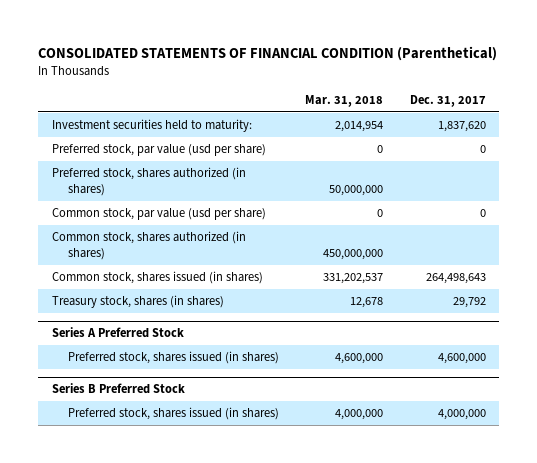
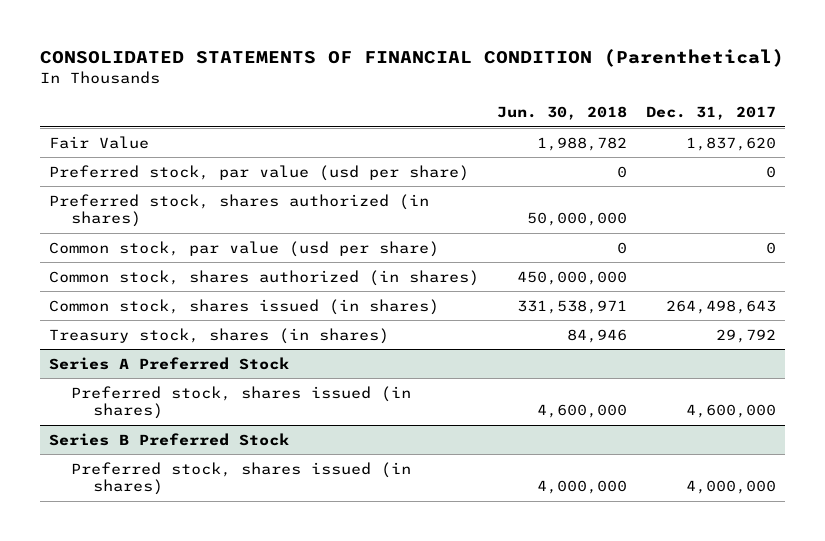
[305,95,384,108] Mar. 31, 2018 -> none
none -> [497,106,628,121] Jun. 30, 2018
[51,119,252,133] Investment securities held to maturity: -> [49,135,150,149] Fair Value

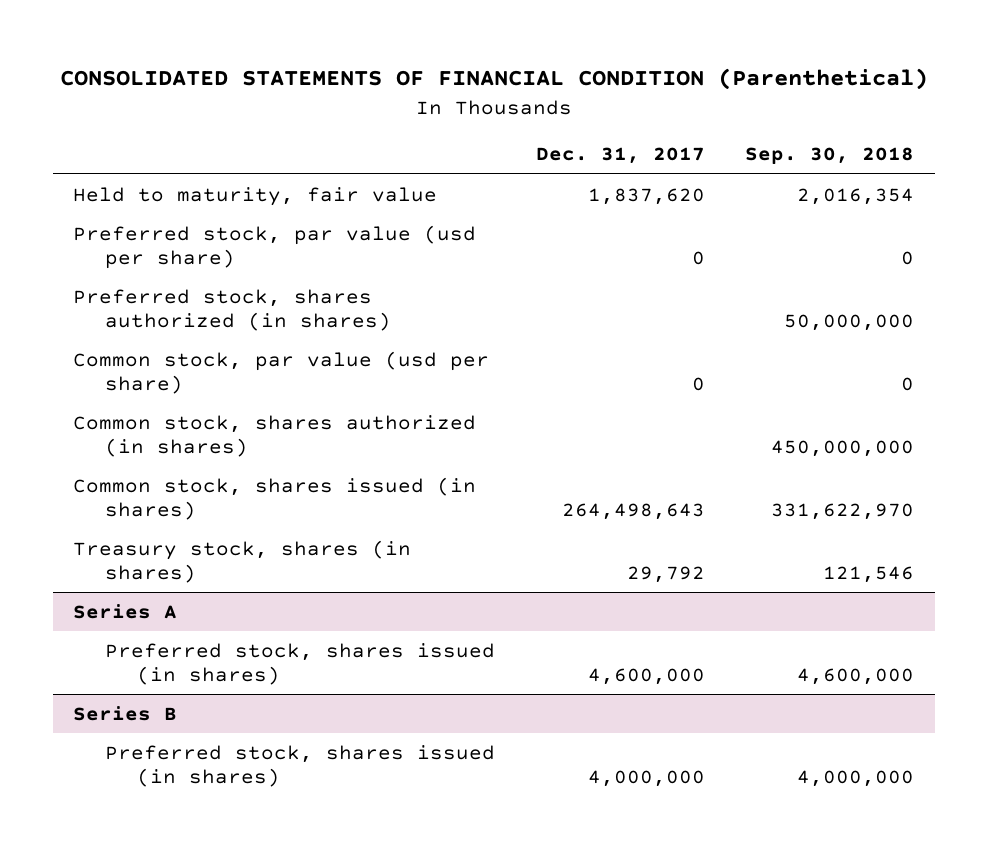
[497,106,628,121] Jun. 30, 2018 -> none
none -> [745,147,915,165] Sep. 30, 2018
[49,135,150,149] Fair Value -> [73,186,438,206] Held to maturity, fair value
[49,356,290,370] Series A Preferred Stock -> [73,603,178,619] Series A
[49,432,290,446] Series B Preferred Stock -> [73,705,178,721] Series B

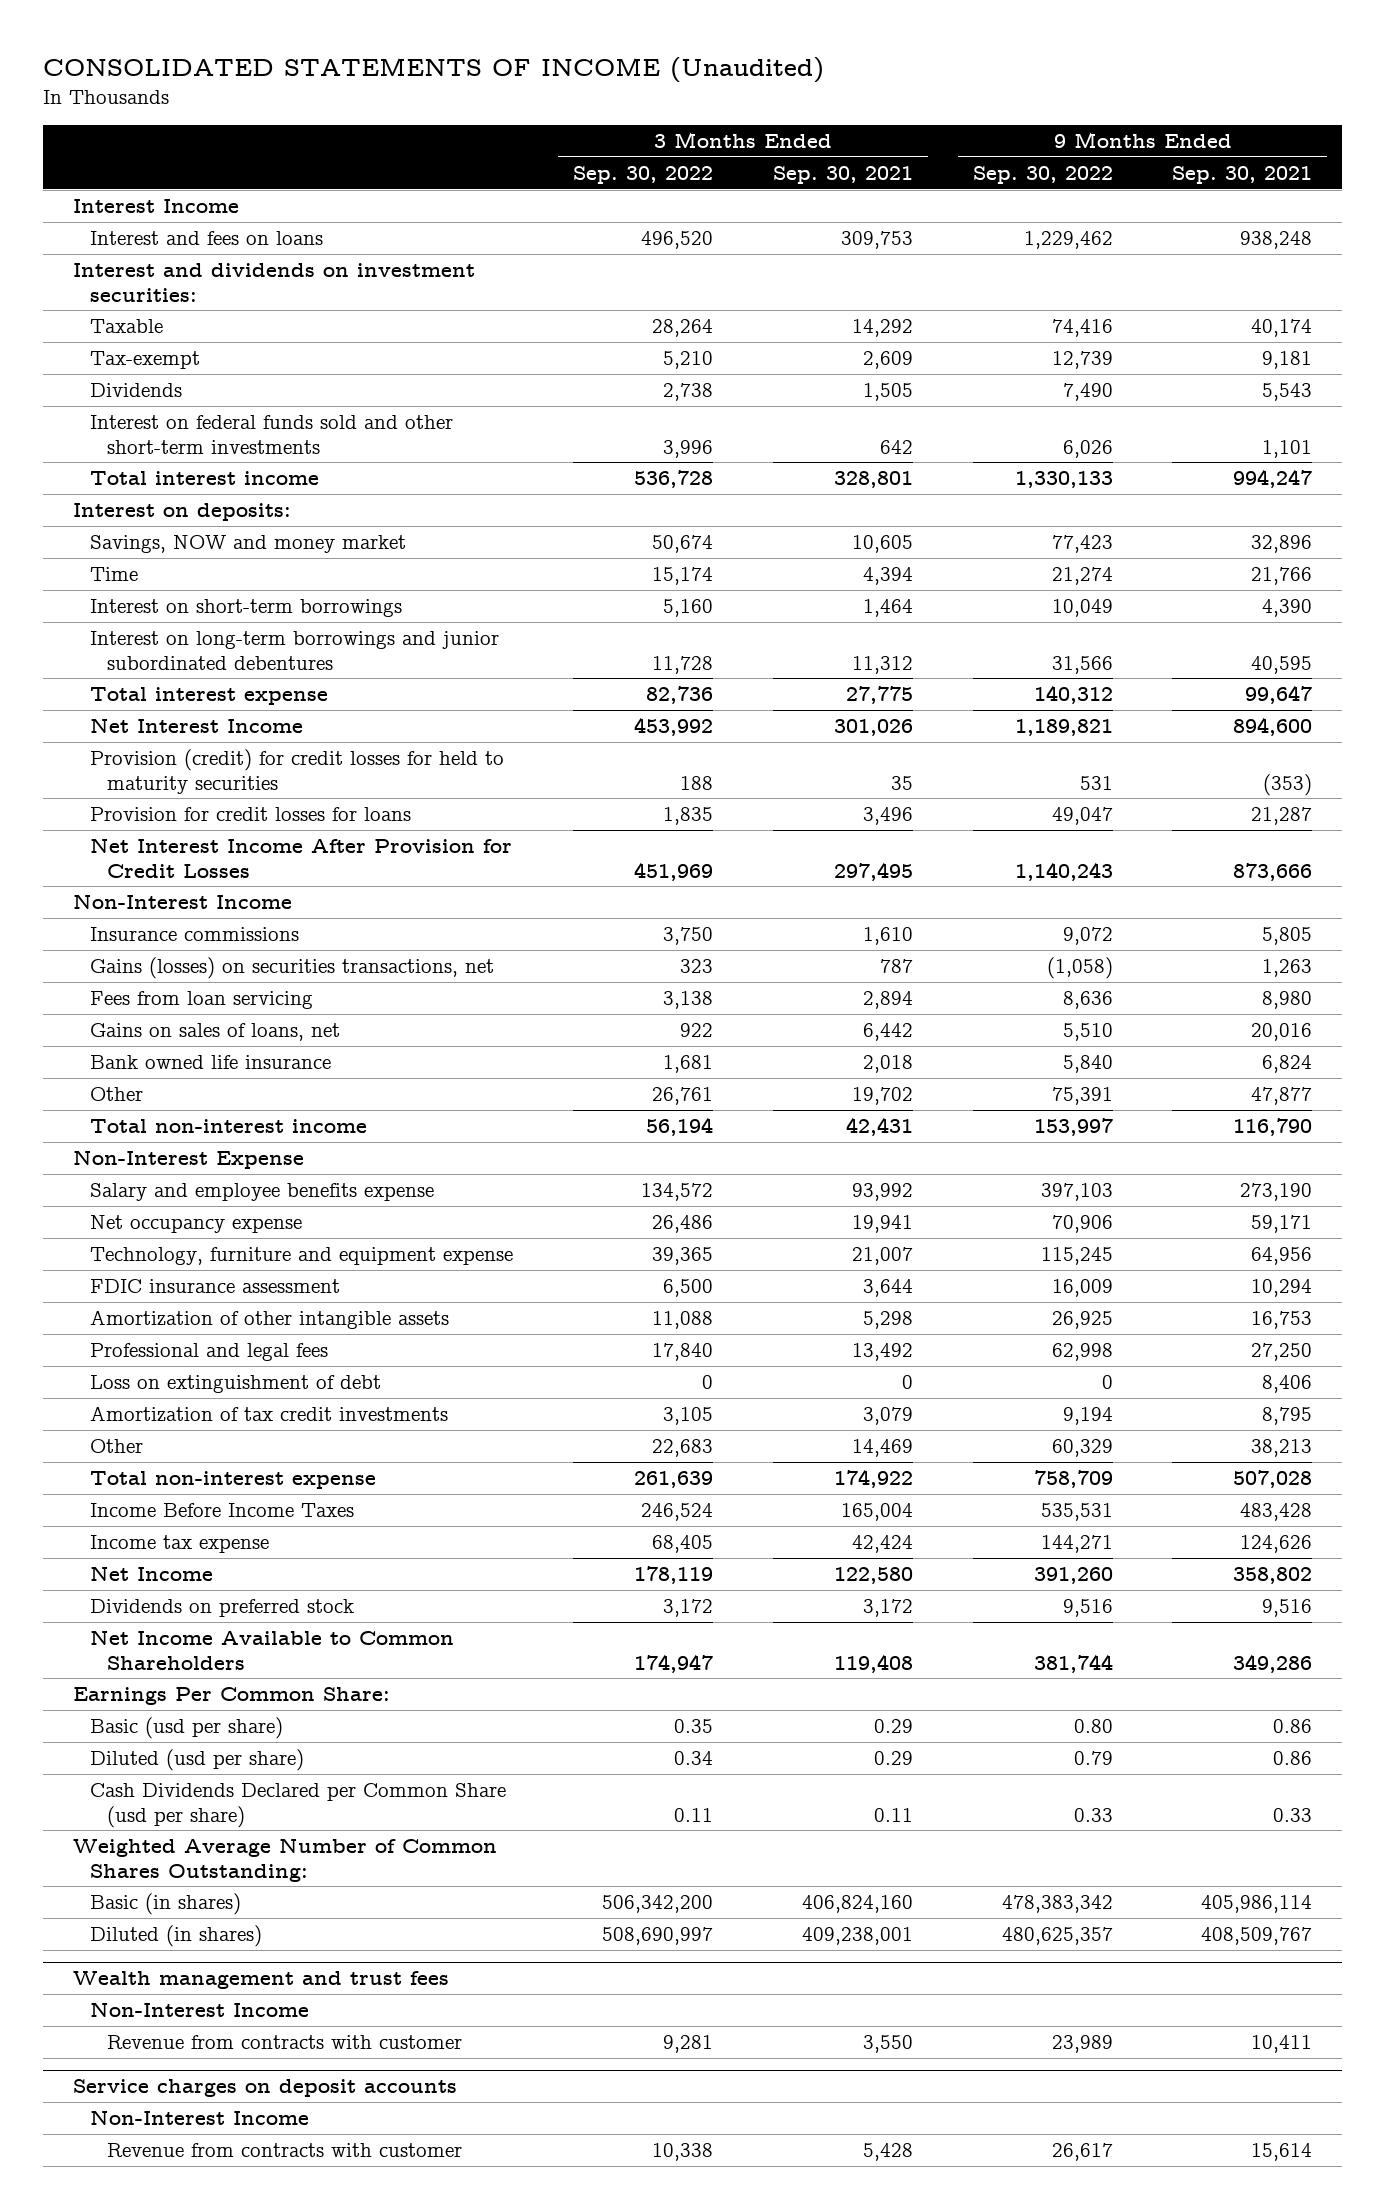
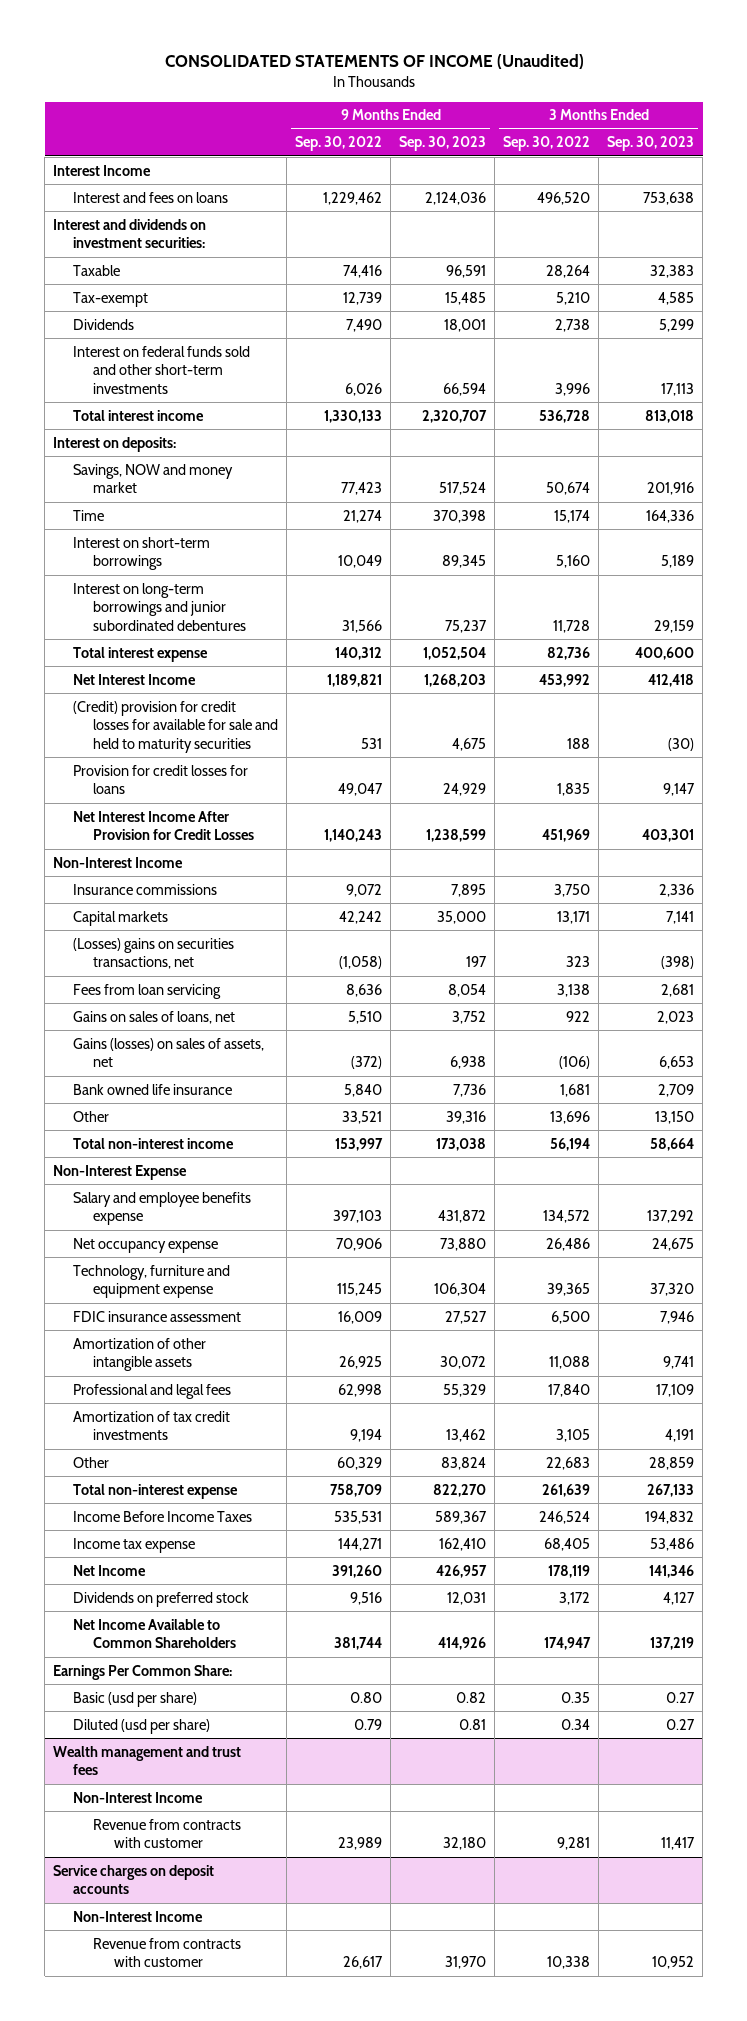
[772,166,913,185] Sep. 30, 2021 -> none
[1172,166,1313,185] Sep. 30, 2021 -> none
none -> [399,136,487,152] Sep. 30, 2023
none -> [607,136,695,152] Sep. 30, 2023
[89,749,504,794] Provision (credit) for credit losses for held to maturity securities -> [73,700,279,753] (Credit) provision for credit losses for available for sale and held to maturity securities
none -> [73,910,169,926] Capital markets
[89,957,494,980] Gains (losses) on securities transactions, net -> [73,937,235,970] (Losses) gains on securities transactions, net
none -> [73,1037,265,1068] Gains (losses) on sales of assets, net
[651,1087,713,1106] 26,761 -> [550,1110,591,1124] 13,696
[1051,1087,1113,1106] 75,391 -> [342,1110,383,1124] 33,521
[89,1375,381,1394] Loss on extinguishment of debt -> none
[89,1783,506,1828] Cash Dividends Declared per Common Share (usd per share) -> none
[72,1838,497,1882] Weighted Average Number of Common Shares Outstanding: -> none
[89,1893,241,1916] Basic (in shares) -> none
[89,1925,262,1948] Diluted (in shares) -> none

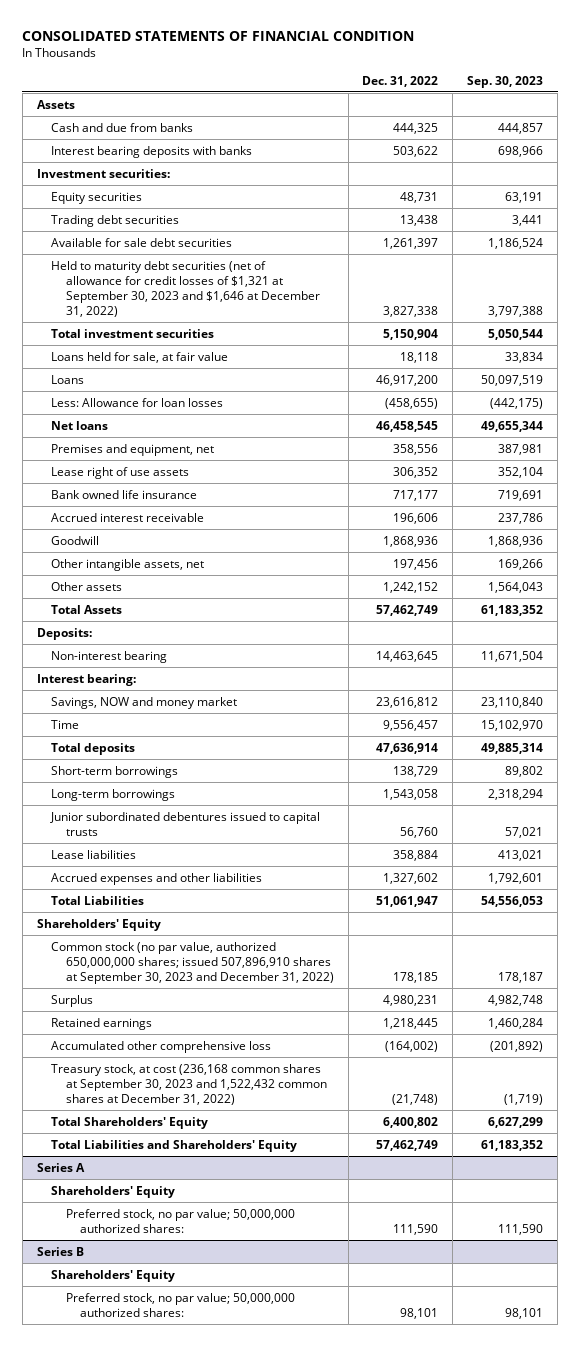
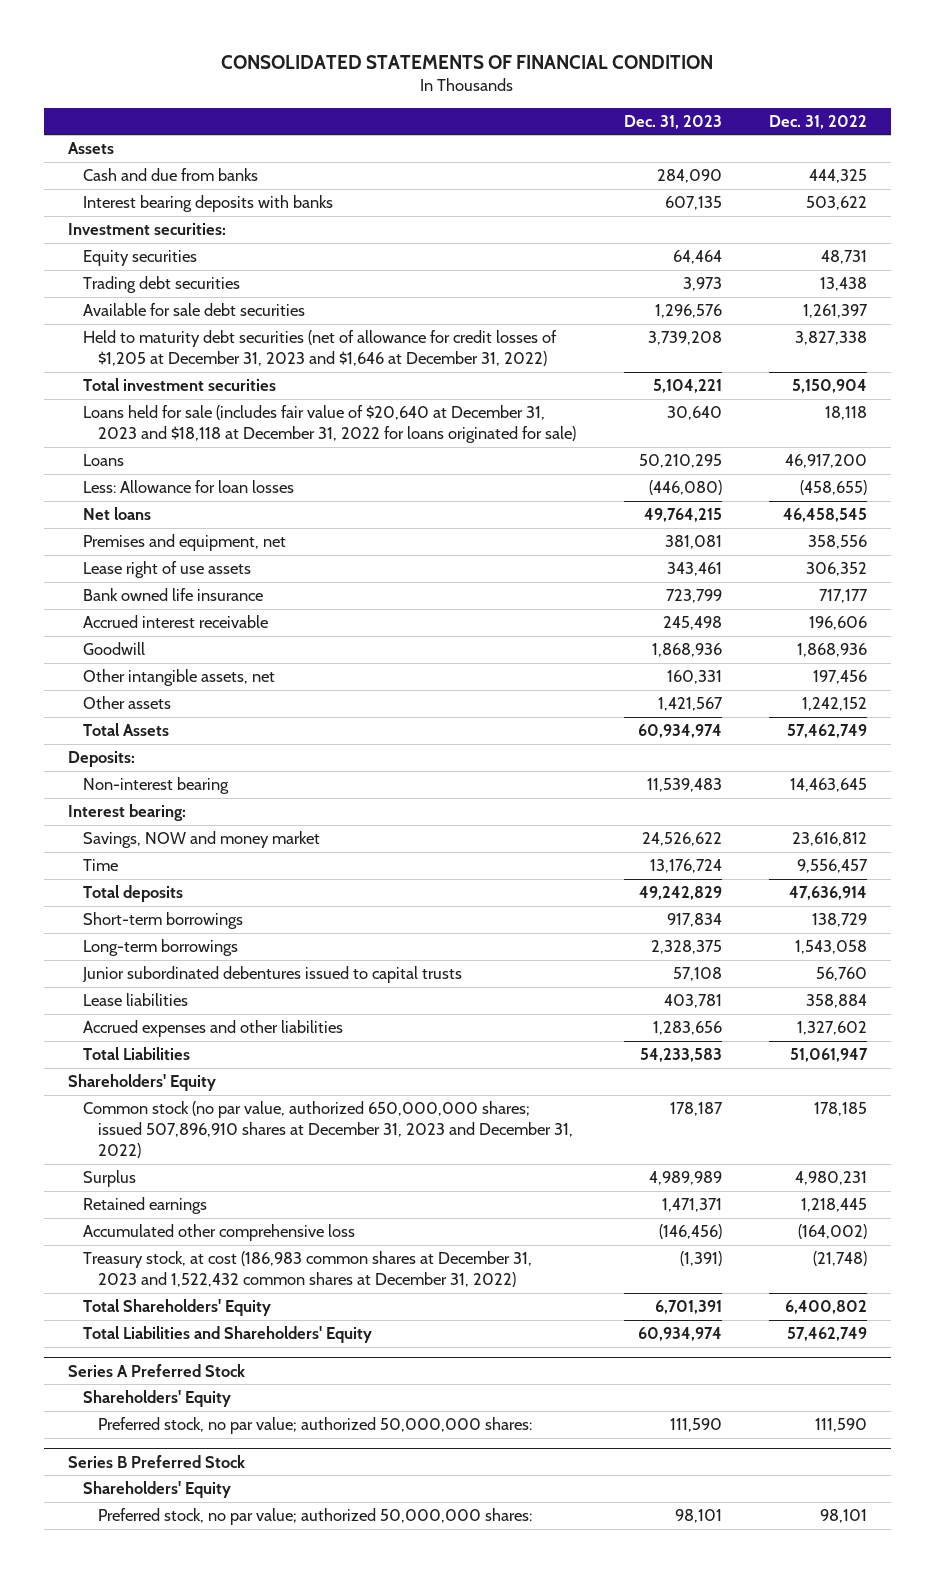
[467,75,544,88] Sep. 30, 2023 -> none
none -> [623,114,722,129] Dec. 31, 2023
[51,260,320,318] Held to maturity debt securities (net of allowance for credit losses of $1,321 at September 30, 2023 and $1,646 at December 31, 2022) -> [82,329,557,367] Held to maturity debt securities (net of allowance for credit losses of $1,205 at December 31, 2023 and $1,646 at December 31, 2022)
[51,351,229,363] Loans held for sale, at fair value -> [82,404,577,444] Loans held for sale (includes fair value of $20,640 at December 31, 2023 and $18,118 at December 31, 2022 for loans originated for sale)
[51,941,334,985] Common stock (no par value, authorized 650,000,000 shares; issued 507,896,910 shares at September 30, 2023 and December 31, 2022) -> [82,1100,574,1159] Common stock (no par value, authorized 650,000,000 shares; issued 507,896,910 shares at December 31, 2023 and December 31, 2022)
[51,1063,327,1106] Treasury stock, at cost (236,168 common shares at September 30, 2023 and 1,522,432 common shares at December 31, 2022) -> [82,1250,532,1288] Treasury stock, at cost (186,983 common shares at December 31, 2023 and 1,522,432 common shares at December 31, 2022)
[36,1162,85,1172] Series A -> [67,1363,245,1377] Series A Preferred Stock
[65,1208,295,1233] Preferred stock, no par value; 50,000,000 authorized shares: -> [98,1416,533,1434] Preferred stock, no par value; authorized 50,000,000 shares:
[36,1246,84,1256] Series B -> [67,1454,245,1468] Series B Preferred Stock
[65,1292,295,1317] Preferred stock, no par value; 50,000,000 authorized shares: -> [98,1507,533,1525] Preferred stock, no par value; authorized 50,000,000 shares:

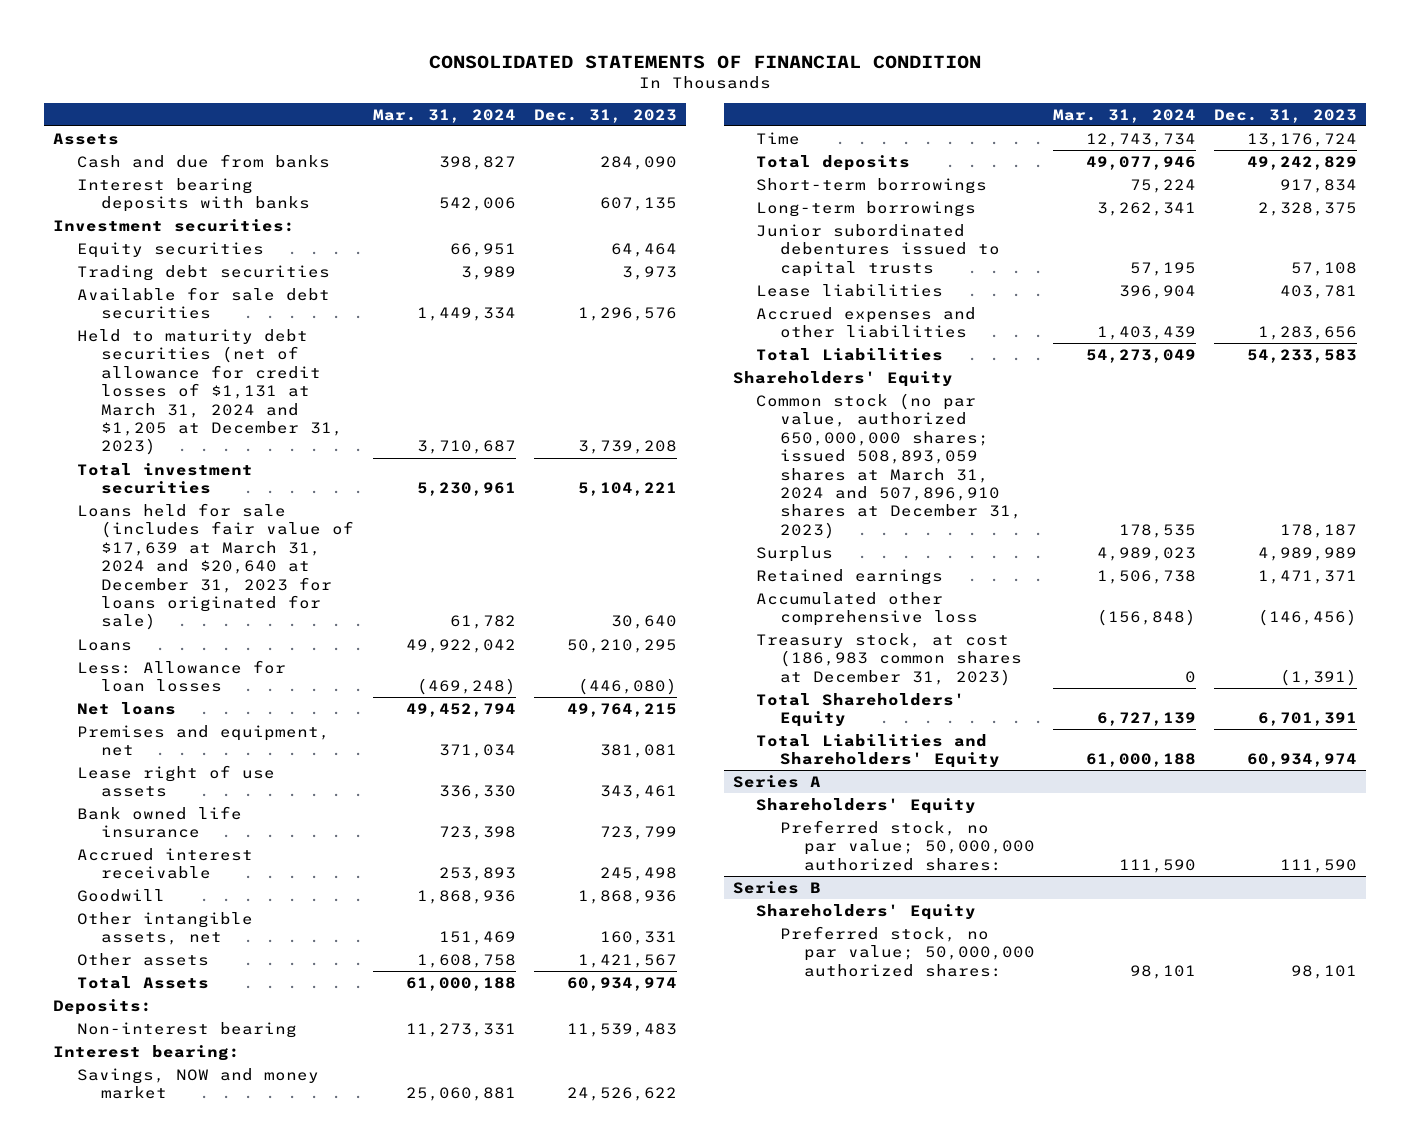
[769,114,868,129] Dec. 31, 2022 -> none
none -> [373,108,517,123] Mar. 31, 2024
[82,329,557,367] Held to maturity debt securities (net of allowance for credit losses of $1,205 at December 31, 2023 and $1,646 at December 31, 2022) -> [76,328,343,456] Held to maturity debt securities (net of allowance for credit losses of $1,131 at March 31, 2024 and $1,205 at December 31, 2023)
[82,404,577,444] Loans held for sale (includes fair value of $20,640 at December 31, 2023 and $18,118 at December 31, 2022 for loans originated for sale) -> [76,502,354,631] Loans held for sale (includes fair value of $17,639 at March 31, 2024 and $20,640 at December 31, 2023 for loans originated for sale)
[82,1100,574,1159] Common stock (no par value, authorized 650,000,000 shares; issued 507,896,910 shares at December 31, 2023 and December 31, 2022) -> [756,392,1023,539] Common stock (no par value, authorized 650,000,000 shares; issued 508,893,059 shares at March 31, 2024 and 507,896,910 shares at December 31, 2023)
[82,1250,532,1288] Treasury stock, at cost (186,983 common shares at December 31, 2023 and 1,522,432 common shares at December 31, 2022) -> [756,632,1023,686] Treasury stock, at cost (186,983 common shares at December 31, 2023)
[67,1363,245,1377] Series A Preferred Stock -> [732,774,821,788] Series A
[98,1416,533,1434] Preferred stock, no par value; authorized 50,000,000 shares: -> [780,819,1035,871] Preferred stock, no par value; 50,000,000 authorized shares:
[67,1454,245,1468] Series B Preferred Stock -> [732,880,821,894] Series B
[98,1507,533,1525] Preferred stock, no par value; authorized 50,000,000 shares: -> [780,925,1035,977] Preferred stock, no par value; 50,000,000 authorized shares:

